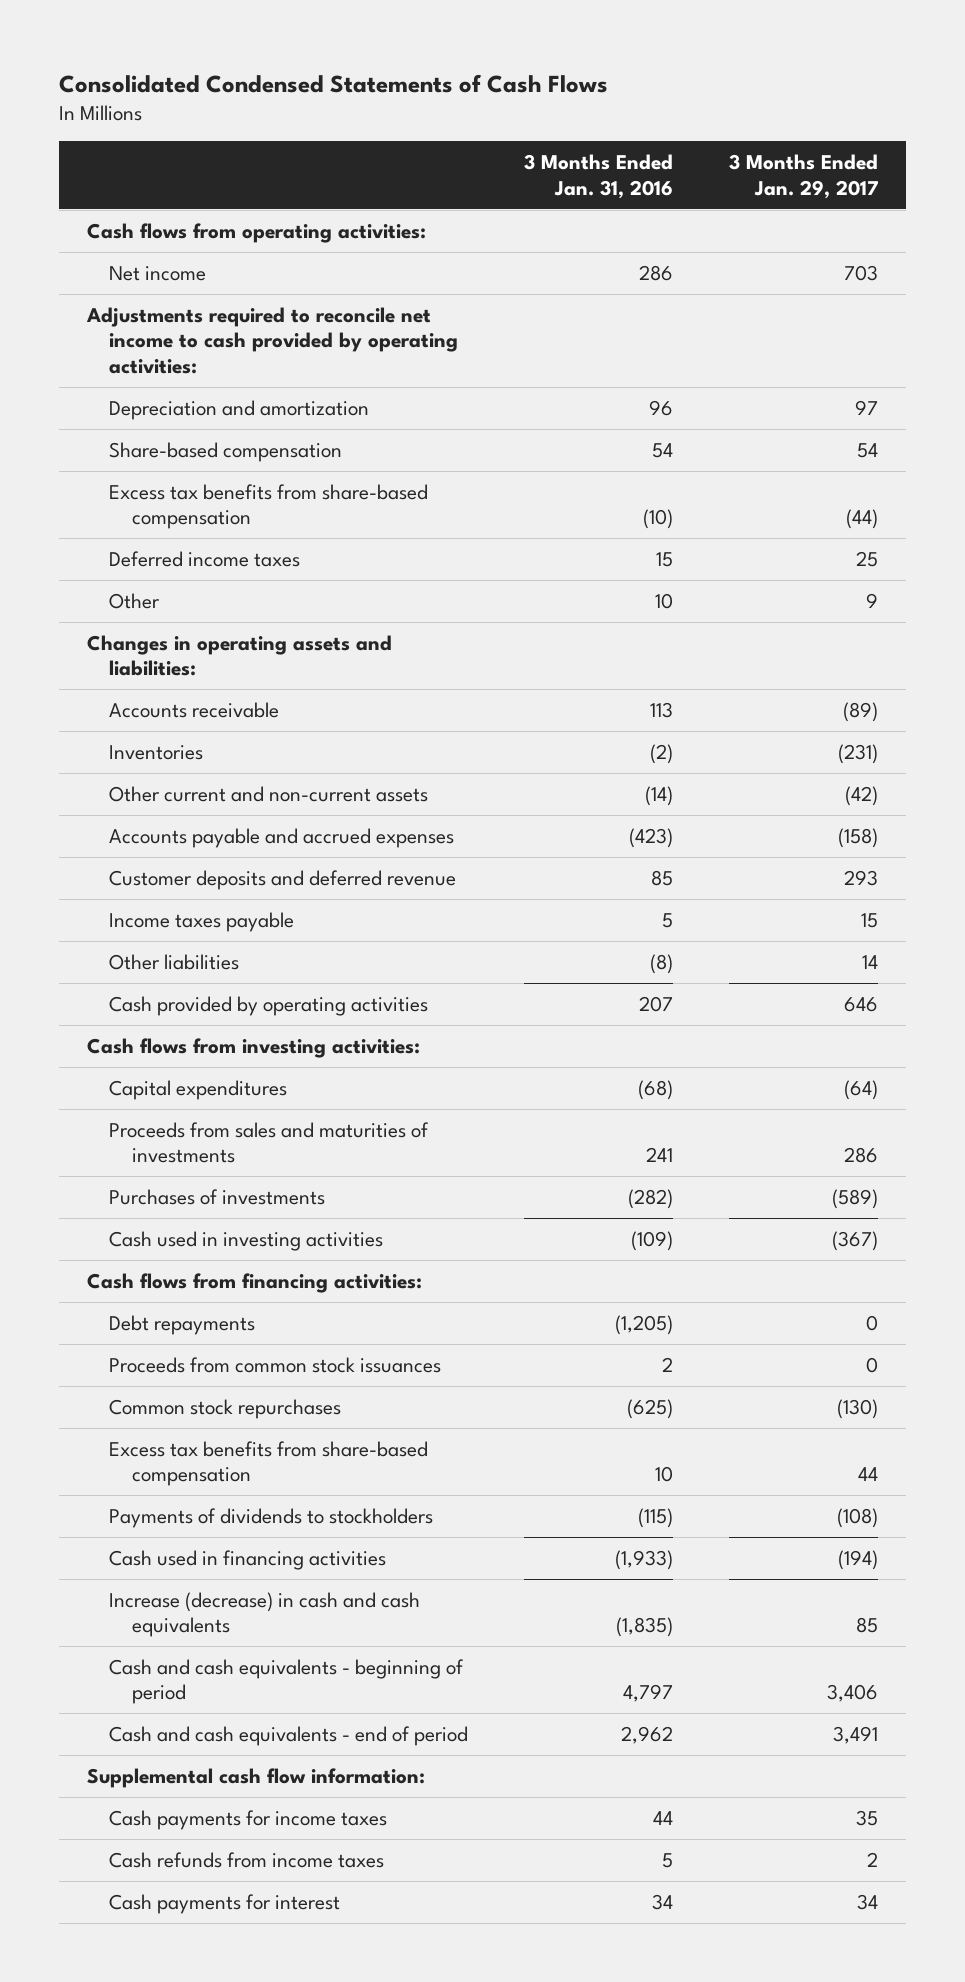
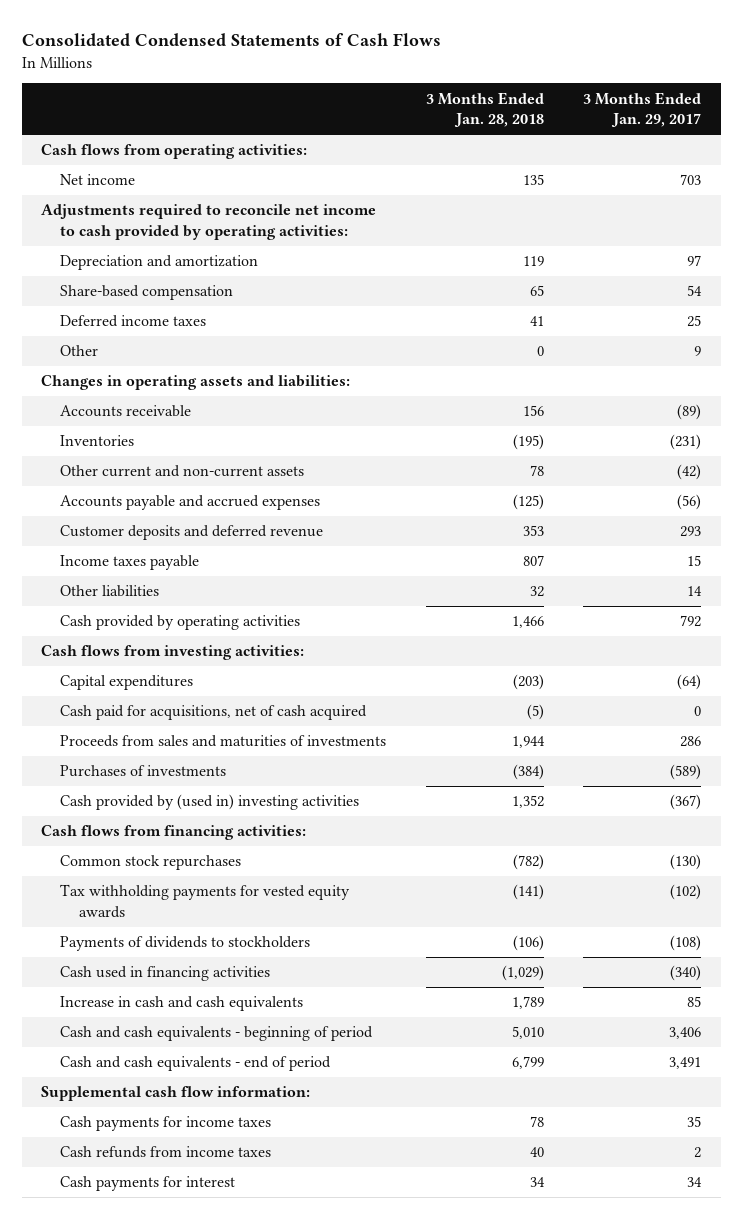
[524,154,674,199] 3 Months Ended Jan. 31, 2016 -> none
none -> [425,91,544,128] 3 Months Ended Jan. 28, 2018
[109,483,429,530] Excess tax benefits from share-based compensation -> none
[838,827,879,848] (158) -> [677,494,702,511] (56)
[844,996,879,1012] 646 -> [680,615,702,628] 792
none -> [60,705,368,721] Cash paid for acquisitions, net of cash acquired
[109,1230,384,1251] Cash used in investing activities -> [60,794,360,811] Cash provided by (used in) investing activities
[109,1314,256,1335] Debt repayments -> none
[109,1356,442,1373] Proceeds from common stock issuances -> none
[109,1440,429,1487] Excess tax benefits from share-based compensation -> none
none -> [60,884,351,918] Tax withholding payments for vested equity awards
[838,1549,879,1570] (194) -> [670,965,702,982] (340)
[109,1591,421,1638] Increase (decrease) in cash and cash equivalents -> [60,996,304,1012] Increase in cash and cash equivalents

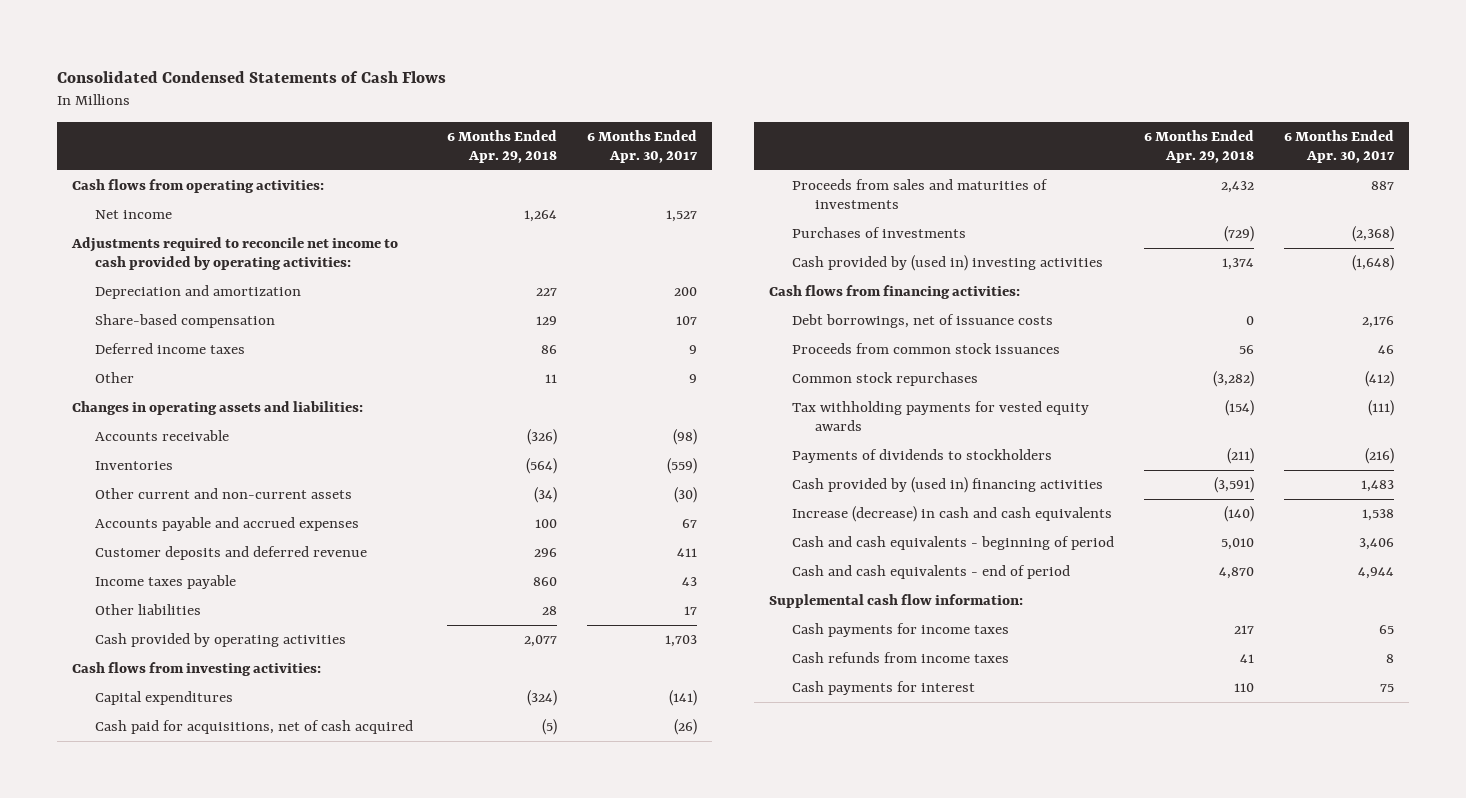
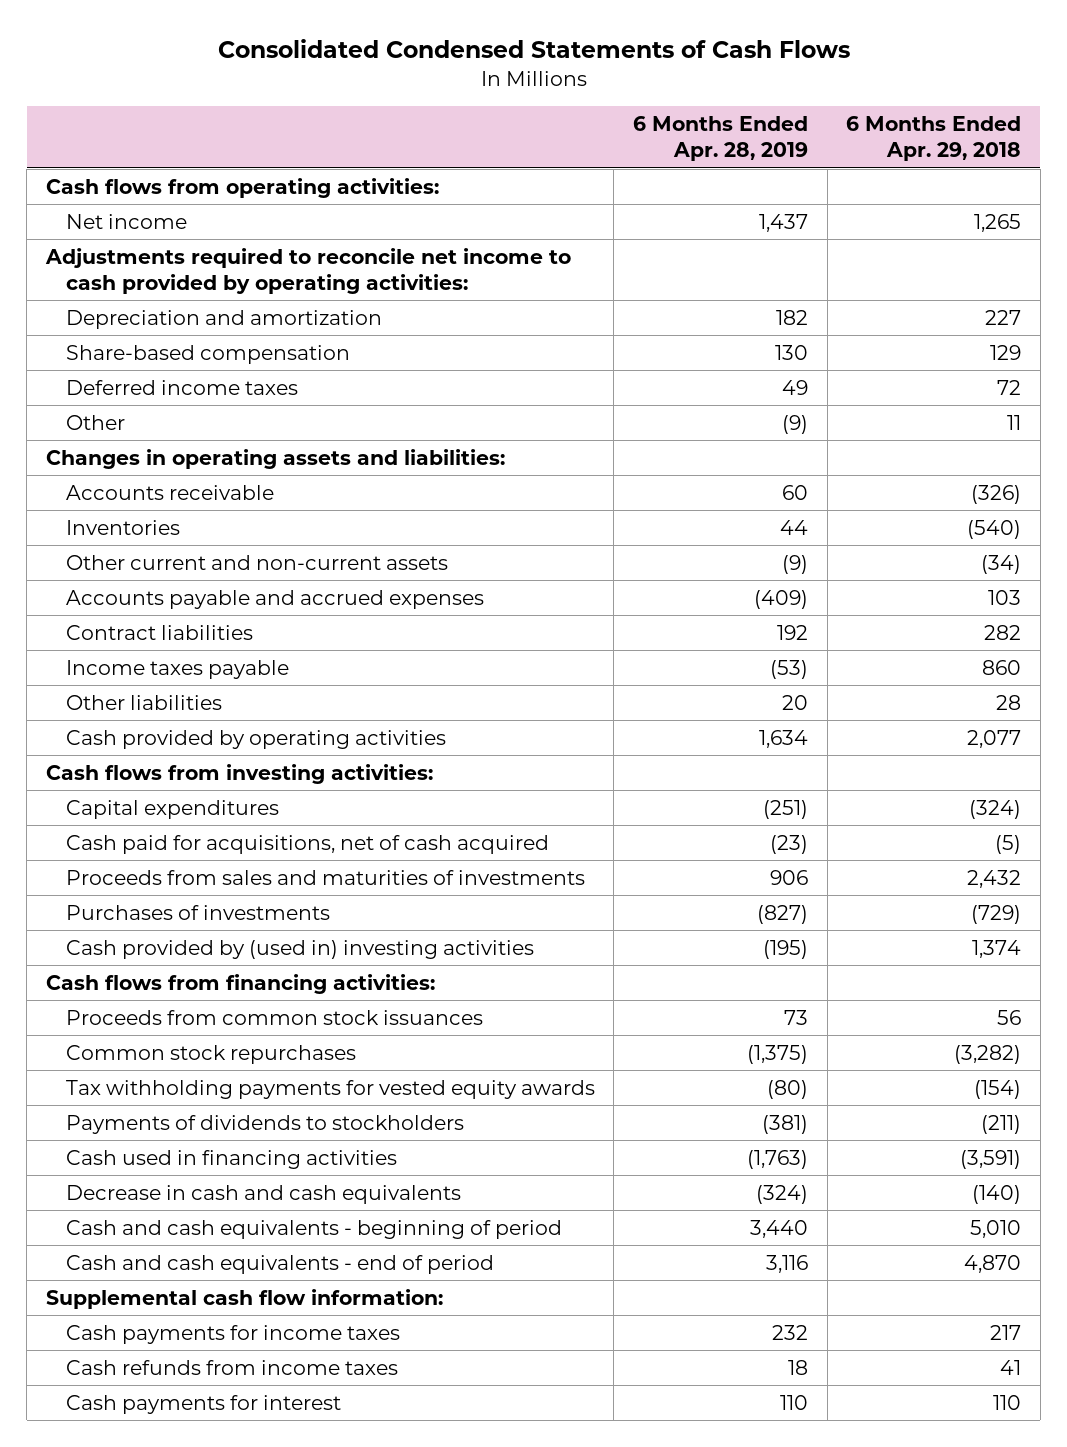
[587,129,699,164] 6 Months Ended Apr. 30, 2017 -> none
none -> [632,116,808,162] 6 Months Ended Apr. 28, 2019
[523,210,557,223] 1,264 -> [974,213,1022,232] 1,265
[540,345,557,355] 86 -> [997,379,1022,395] 72
[525,458,557,475] (564) -> [967,519,1022,539] (540)
[94,546,367,561] Customer deposits and deferred revenue -> none
[534,519,557,529] 100 -> [988,589,1022,605] 103
none -> [65,624,253,640] Contract liabilities
[791,314,1053,329] Debt borrowings, net of issuance costs -> none
[791,477,1103,494] Cash provided by (used in) financing activities -> [65,1149,397,1169] Cash used in financing activities
[791,506,1112,523] Increase (decrease) in cash and cash equivalents -> [65,1184,461,1204] Decrease in cash and cash equivalents

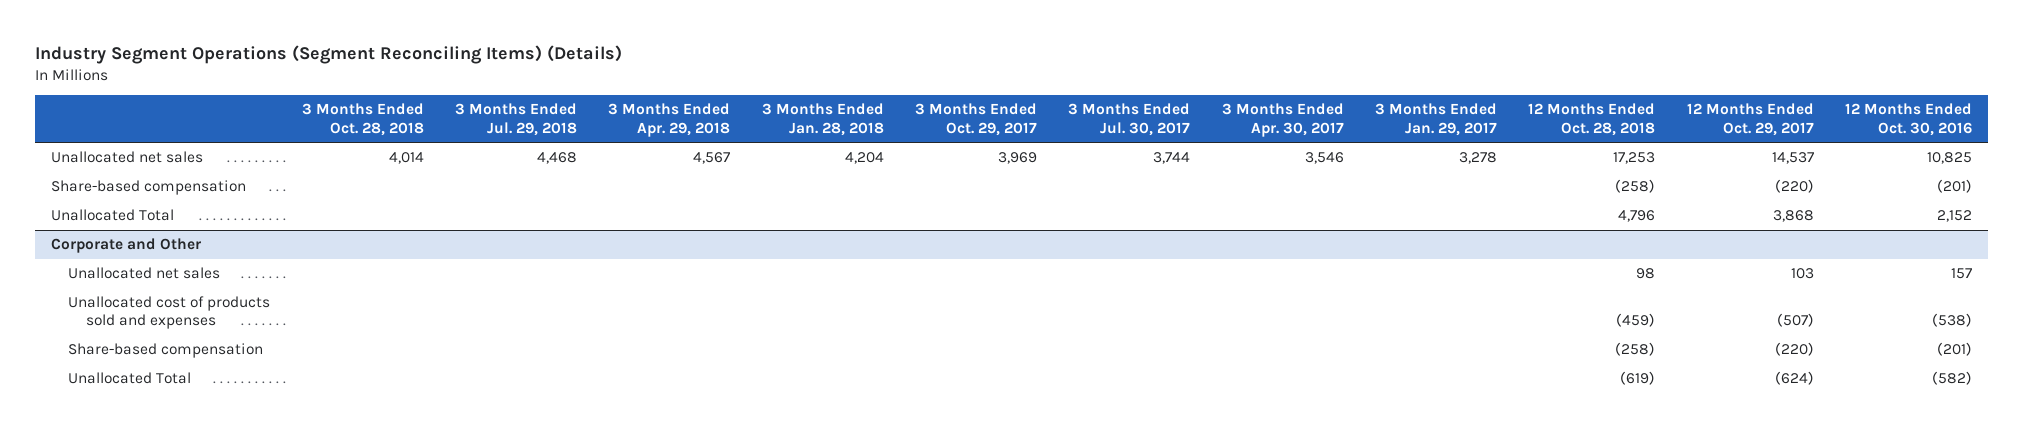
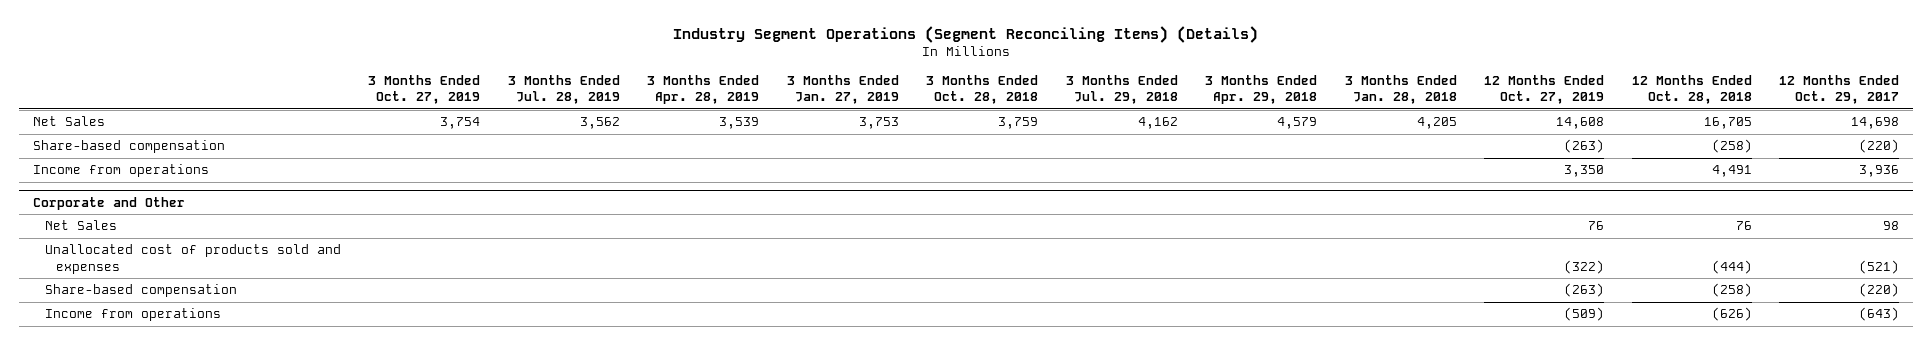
[914,103,1037,136] 3 Months Ended Oct. 29, 2017 -> none
[1068,103,1191,136] 3 Months Ended Jul. 30, 2017 -> none
[1221,103,1344,137] 3 Months Ended Apr. 30, 2017 -> none
[1374,103,1497,136] 3 Months Ended Jan. 29, 2017 -> none
[1844,103,1972,136] 12 Months Ended Oct. 30, 2016 -> none
none -> [368,74,481,104] 3 Months Ended Oct. 27, 2019
none -> [507,74,620,104] 3 Months Ended Jul. 28, 2019
none -> [647,74,760,104] 3 Months Ended Apr. 28, 2019
none -> [786,74,899,104] 3 Months Ended Jan. 27, 2019
none -> [1484,74,1605,104] 12 Months Ended Oct. 27, 2019
[50,151,203,164] Unallocated net sales -> [32,116,105,127] Net Sales
[388,152,424,165] 4,014 -> [998,117,1039,130] 3,759
[537,152,578,165] 4,468 -> [1137,117,1178,130] 4,162
[693,152,731,165] 4,567 -> [1277,117,1318,130] 4,579
[844,152,884,165] 4,204 -> [1416,117,1457,130] 4,205
[1613,152,1656,165] 17,253 -> [1703,117,1752,130] 16,705
[1771,152,1814,165] 14,537 -> [1851,117,1900,130] 14,698
[50,209,174,222] Unallocated Total -> none
none -> [32,164,209,178] Income from operations
[68,267,221,280] Unallocated net sales -> [44,220,117,231] Net Sales
[1636,268,1656,280] 98 -> [1735,221,1752,231] 76
[1790,268,1814,280] 103 -> [1883,221,1900,231] 98
[1616,313,1656,328] (459) -> [1711,259,1752,274] (444)
[1776,313,1814,328] (507) -> [1859,259,1900,274] (521)
[68,372,192,385] Unallocated Total -> none
none -> [44,308,221,322] Income from operations

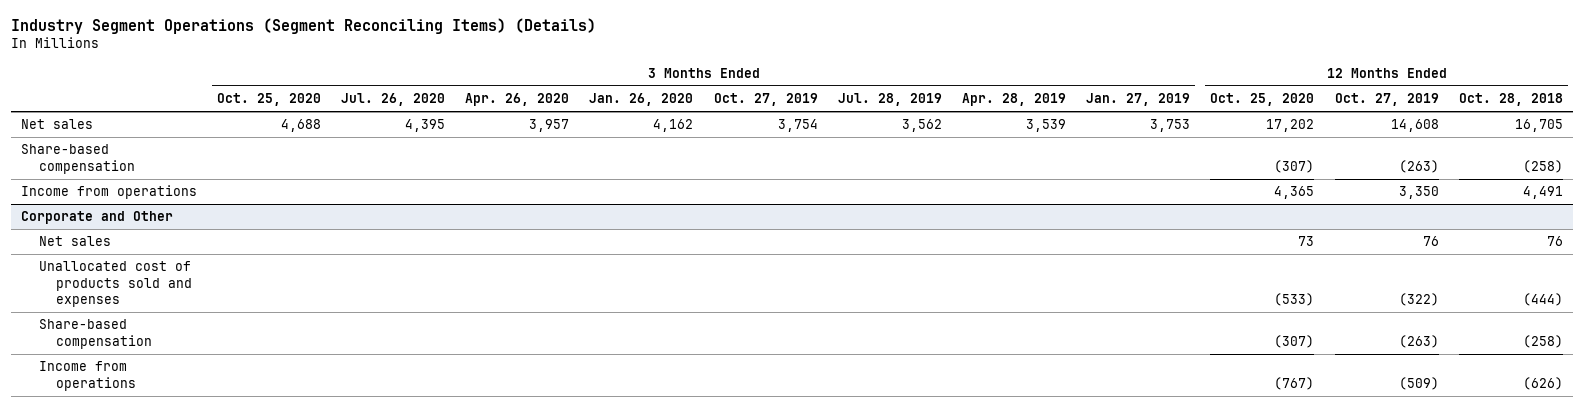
[926,74,1039,104] 3 Months Ended Oct. 28, 2018 -> none
[1065,74,1178,104] 3 Months Ended Jul. 29, 2018 -> none
[1205,74,1318,104] 3 Months Ended Apr. 29, 2018 -> none
[1344,74,1457,104] 3 Months Ended Jan. 28, 2018 -> none
[1779,74,1900,104] 12 Months Ended Oct. 29, 2017 -> none
none -> [216,93,321,107] Oct. 25, 2020
none -> [341,93,446,107] Jul. 26, 2020
none -> [465,93,570,107] Apr. 26, 2020
none -> [589,93,694,107] Jan. 26, 2020
none -> [1210,93,1315,107] Oct. 25, 2020
[32,116,105,127] Net Sales -> [20,119,93,130] Net sales
[44,220,117,231] Net Sales -> [38,236,111,247] Net sales

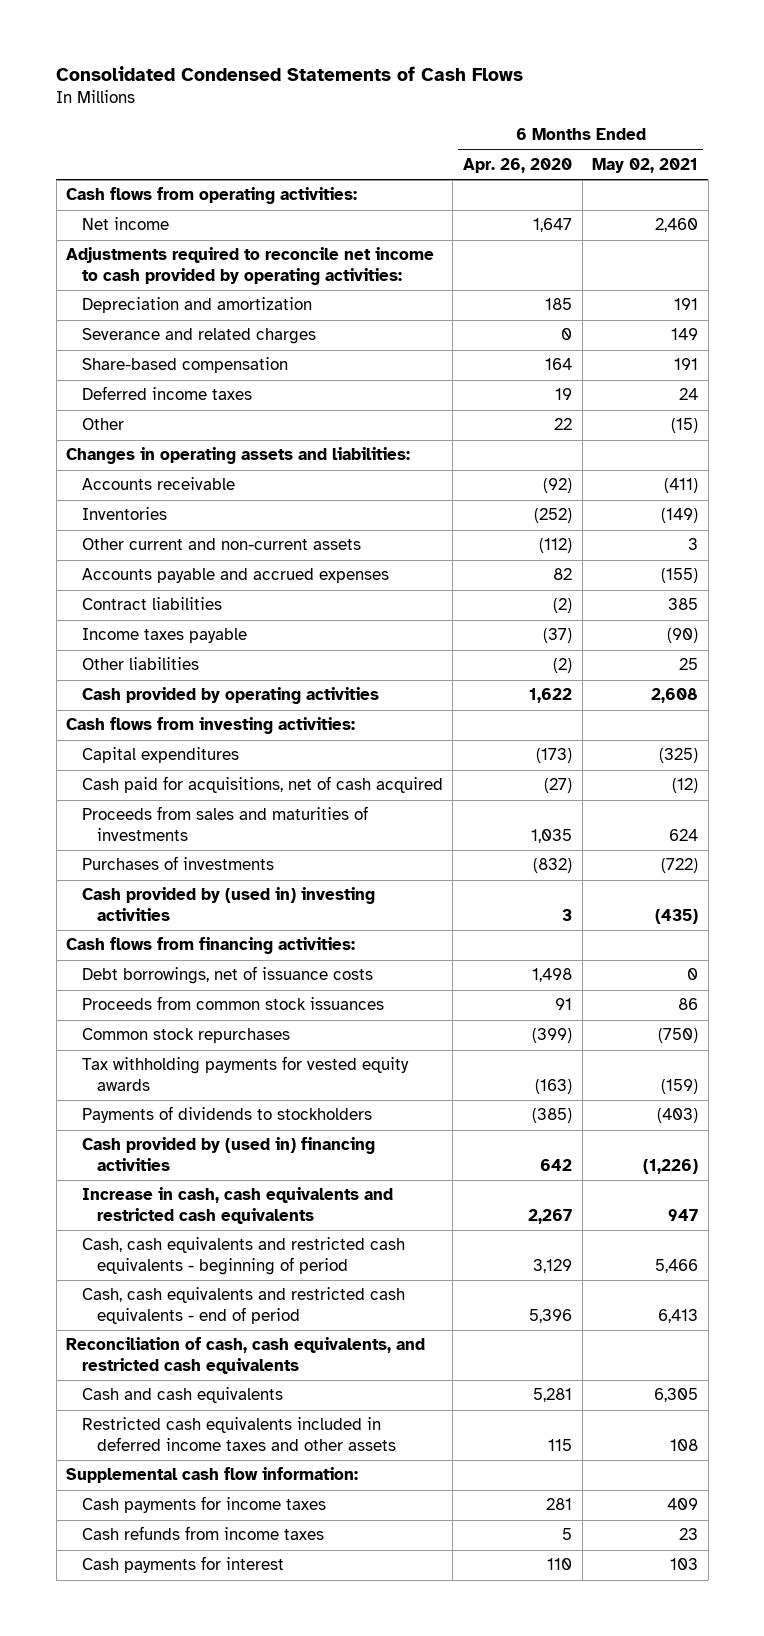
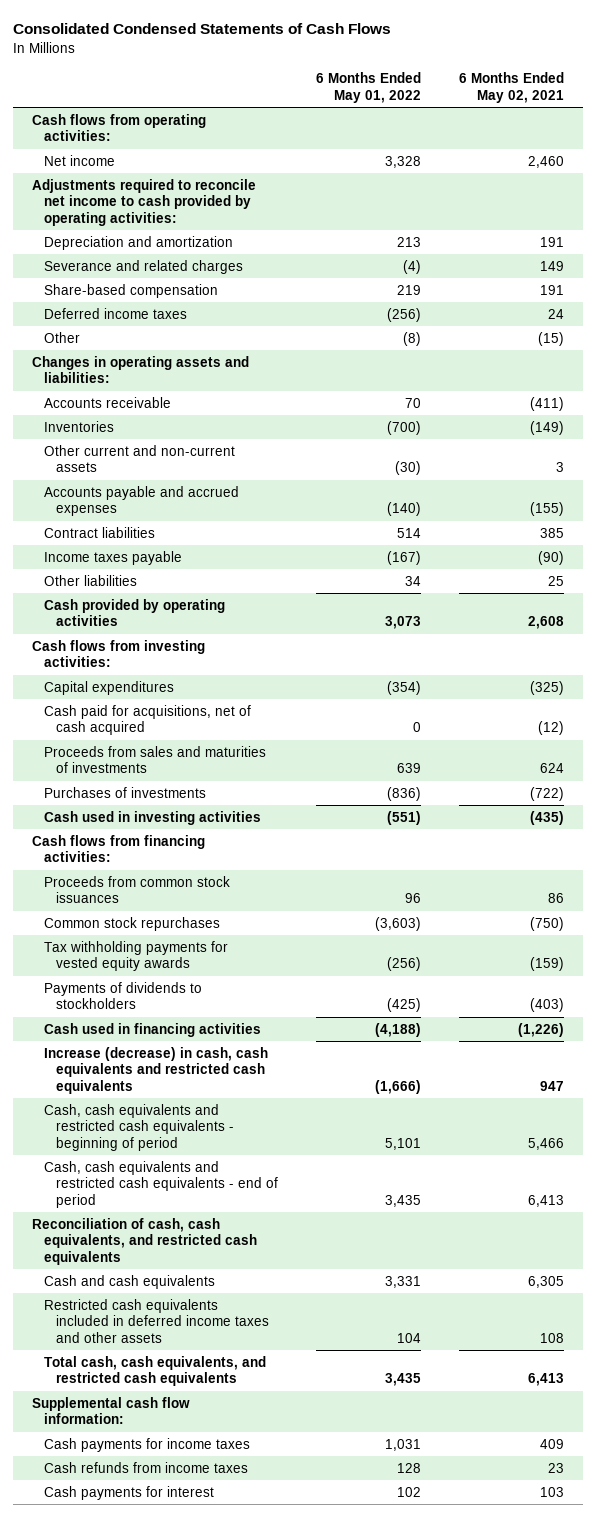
[463,158,573,174] Apr. 26, 2020 -> none
none -> [316,72,422,104] 6 Months Ended May 01, 2022
[81,887,375,922] Cash provided by (used in) investing activities -> [44,810,262,825] Cash used in investing activities
[81,966,373,985] Debt borrowings, net of issuance costs -> none
[81,1137,375,1172] Cash provided by (used in) financing activities -> [44,1022,262,1037] Cash used in financing activities
[81,1187,393,1225] Increase in cash, cash equivalents and restricted cash equivalents -> [44,1046,269,1095] Increase (decrease) in cash, cash equivalents and restricted cash equivalents
none -> [44,1355,267,1387] Total cash, cash equivalents, and restricted cash equivalents

